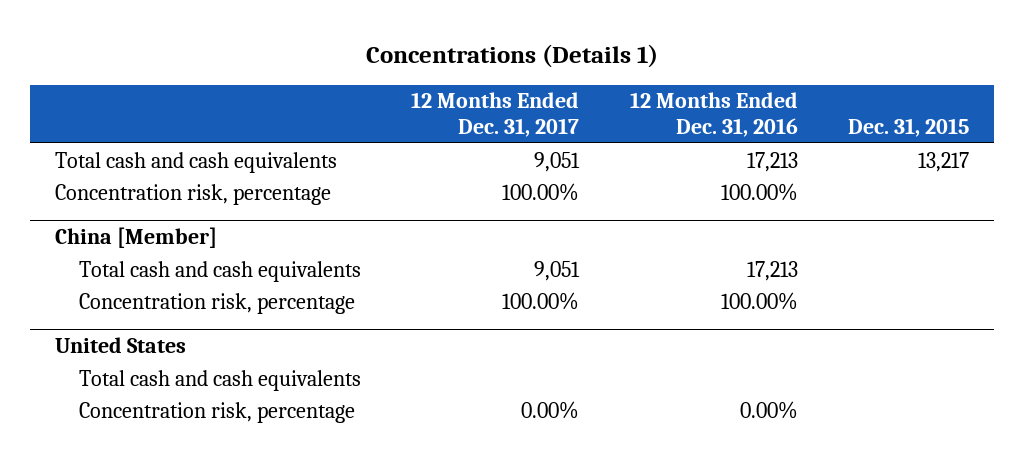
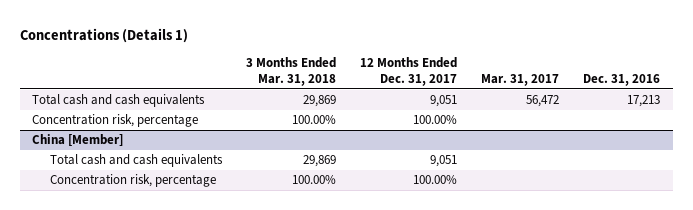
[629,92,798,137] 12 Months Ended Dec. 31, 2016 -> none
[848,117,970,137] Dec. 31, 2015 -> none
none -> [245,57,336,86] 3 Months Ended Mar. 31, 2018
none -> [481,73,560,86] Mar. 31, 2017
none -> [583,73,661,86] Dec. 31, 2016
[55,337,187,354] United States -> none
[78,369,361,391] Total cash and cash equivalents -> none
[78,401,355,423] Concentration risk, percentage -> none

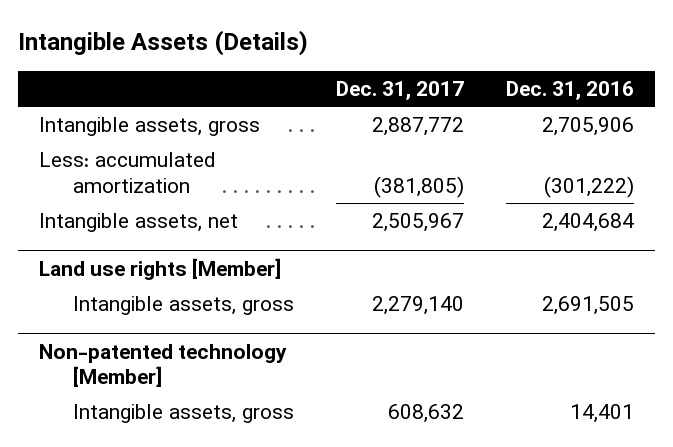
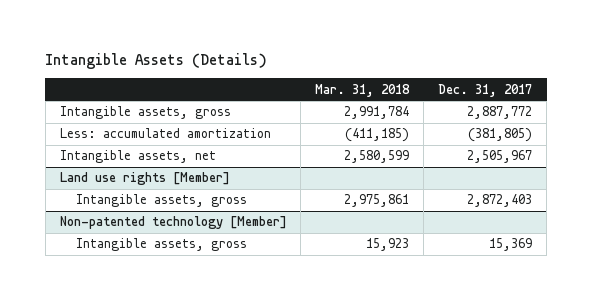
[506,81,635,101] Dec. 31, 2016 -> none
none -> [315,83,411,97] Mar. 31, 2018
[371,295,464,315] 2,279,140 -> [467,194,533,208] 2,872,403
[387,403,464,423] 608,632 -> [489,238,533,252] 15,369

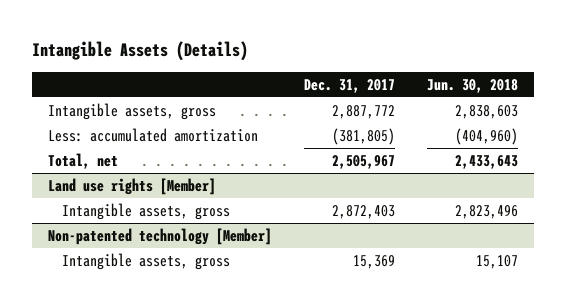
[315,83,411,97] Mar. 31, 2018 -> none
none -> [426,78,518,93] Jun. 30, 2018
[59,150,216,164] Intangible assets, net -> [47,152,118,169] Total, net

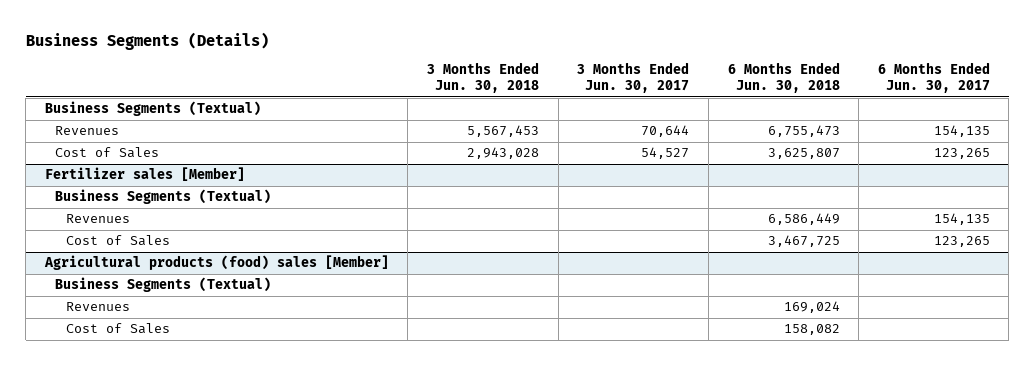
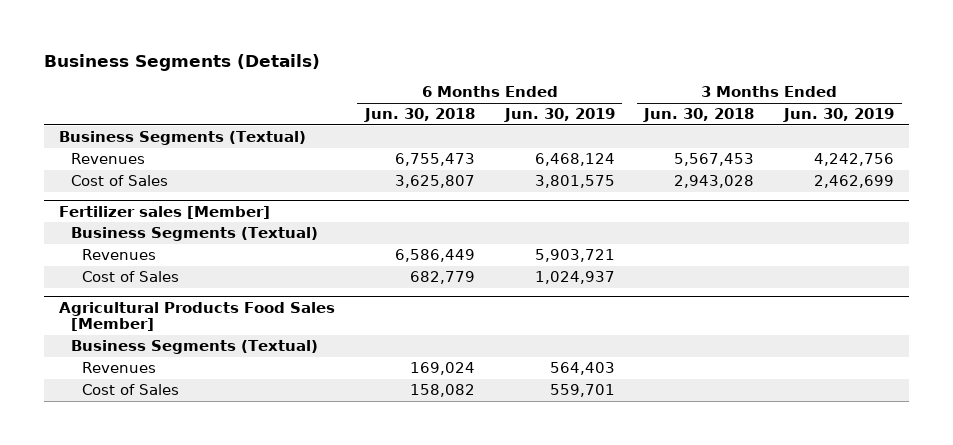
[577,61,690,94] 3 Months Ended Jun. 30, 2017 -> none
[877,61,990,94] 6 Months Ended Jun. 30, 2017 -> none
none -> [503,108,615,123] Jun. 30, 2019
none -> [783,108,895,123] Jun. 30, 2019
[767,235,840,248] 3,467,725 -> [409,271,475,285] 682,779
[43,255,389,271] Agricultural products (food) sales [Member] -> [59,301,336,332] Agricultural Products Food Sales [Member]

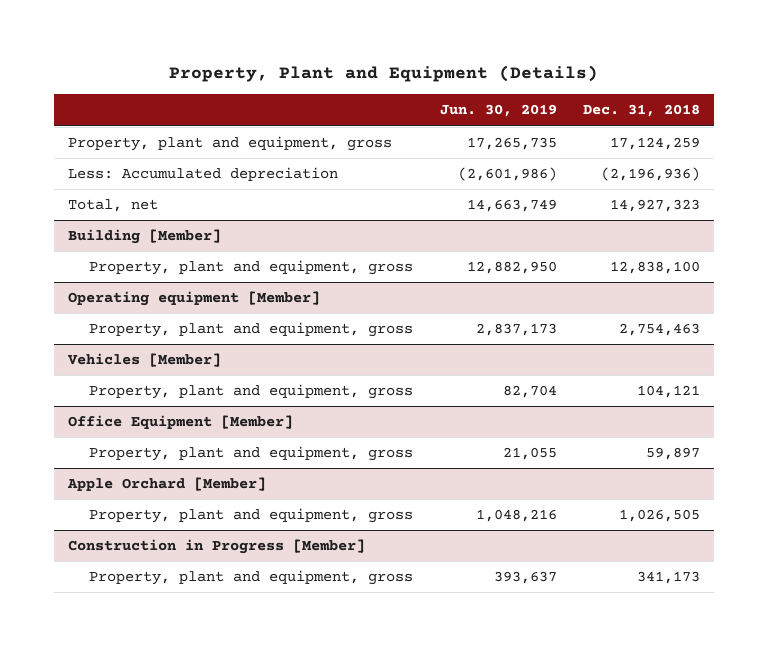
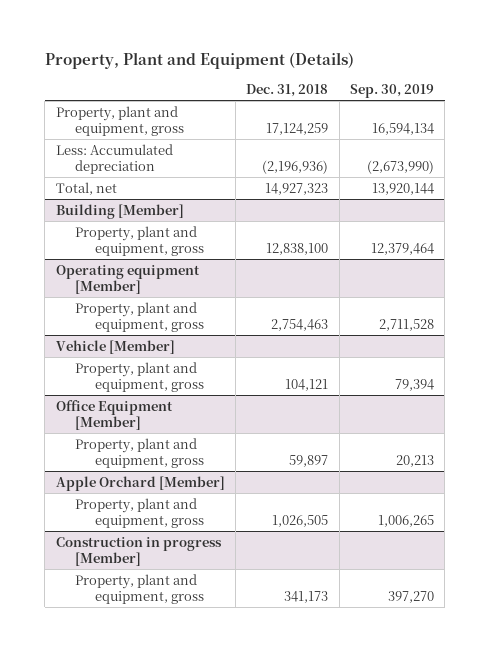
[439,104,557,118] Jun. 30, 2019 -> none
none -> [349,84,434,99] Sep. 30, 2019
[66,353,221,368] Vehicles [Member] -> [55,339,175,354] Vehicle [Member]
[67,539,365,555] Construction in Progress [Member] -> [55,536,222,566] Construction in progress [Member]

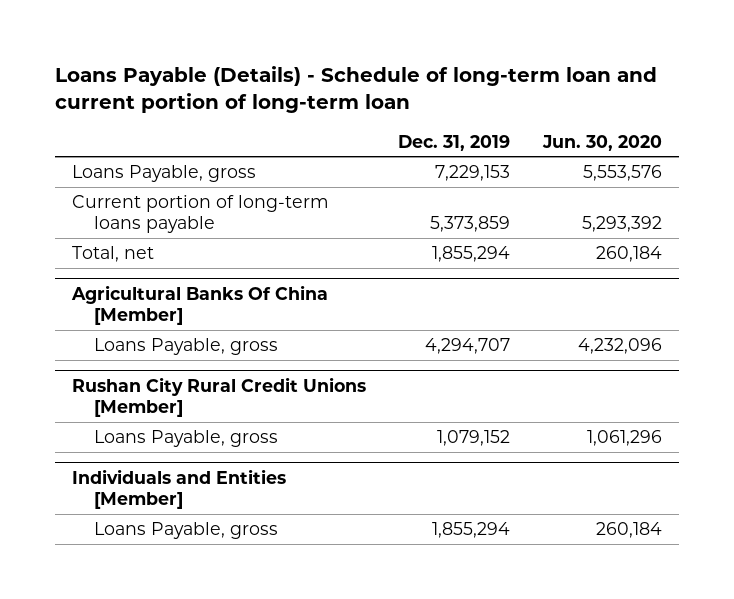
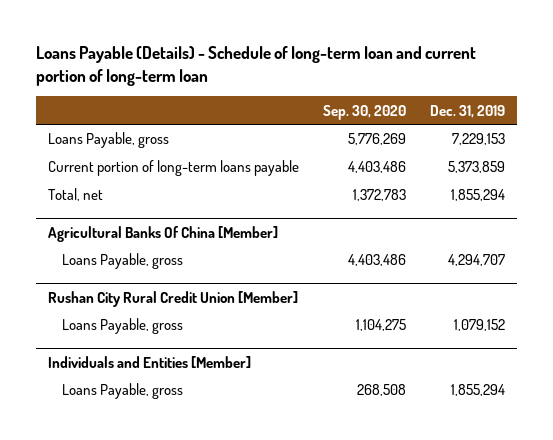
[542,134,663,151] Jun. 30, 2020 -> none
none -> [323,104,407,120] Sep. 30, 2020
[71,376,366,417] Rushan City Rural Credit Unions [Member] -> [47,290,298,307] Rushan City Rural Credit Union [Member]

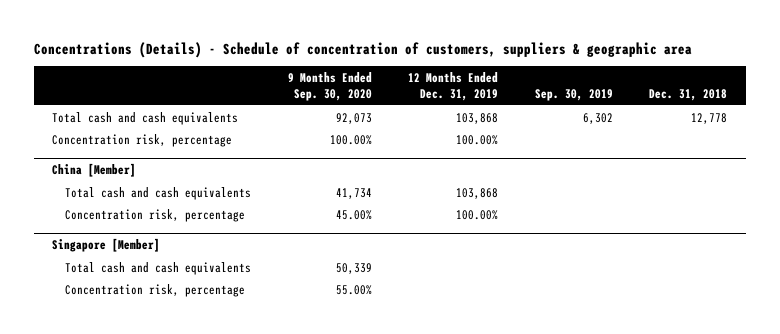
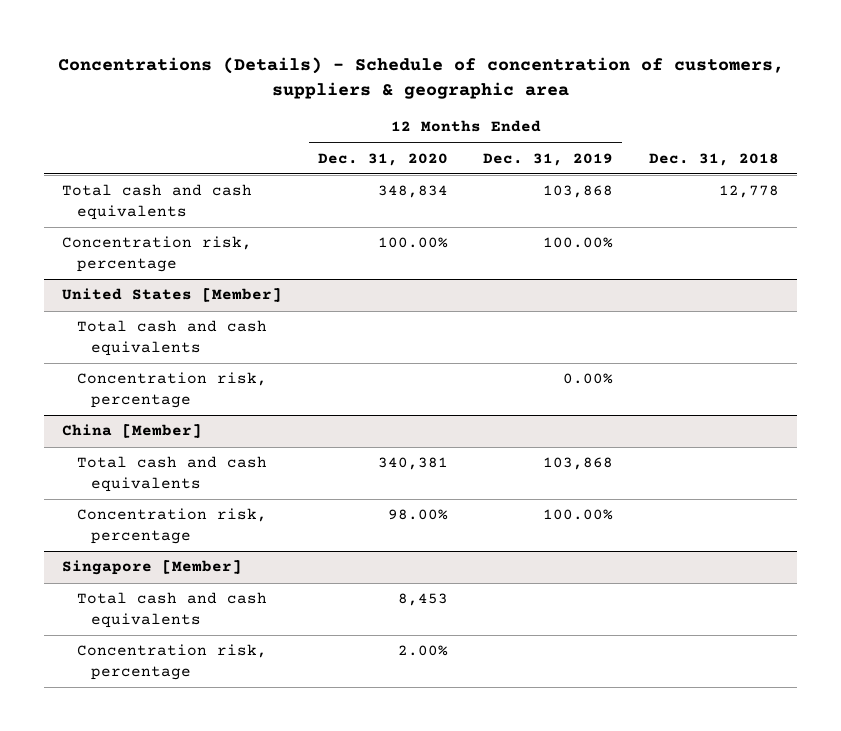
[287,71,372,101] 9 Months Ended Sep. 30, 2020 -> none
[534,88,613,101] Sep. 30, 2019 -> none
none -> [317,152,448,166] Dec. 31, 2020
none -> [62,288,283,303] United States [Member]
none -> [76,320,267,357] Total cash and cash equivalents
none -> [76,372,267,409] Concentration risk, percentage

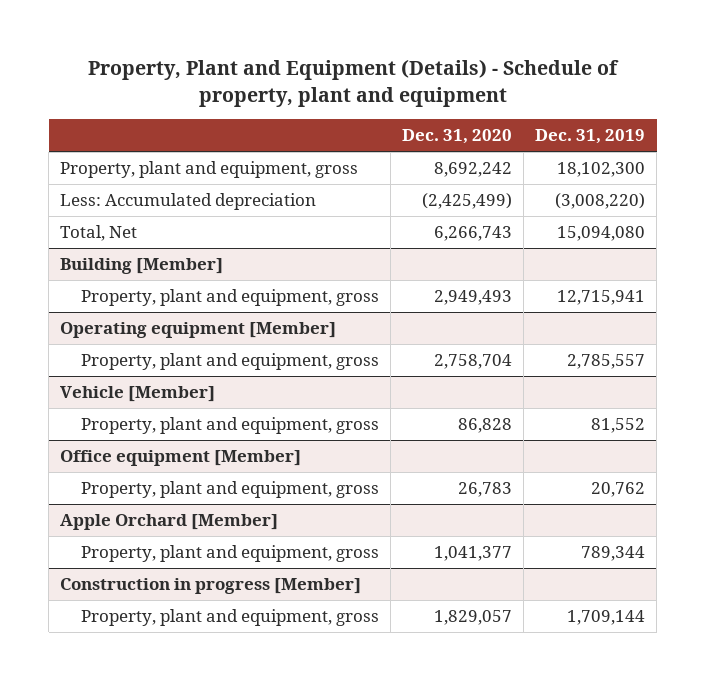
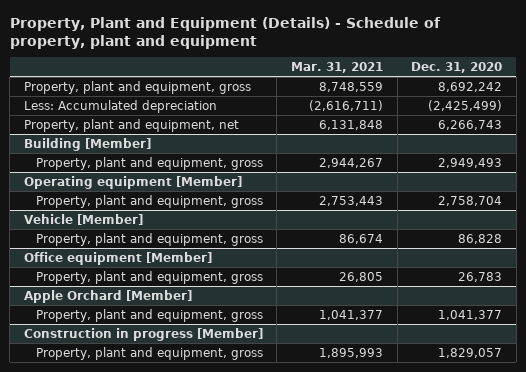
[534,129,645,145] Dec. 31, 2019 -> none
none -> [291,61,384,73] Mar. 31, 2021
[60,225,138,242] Total, Net -> [23,118,239,132] Property, plant and equipment, net

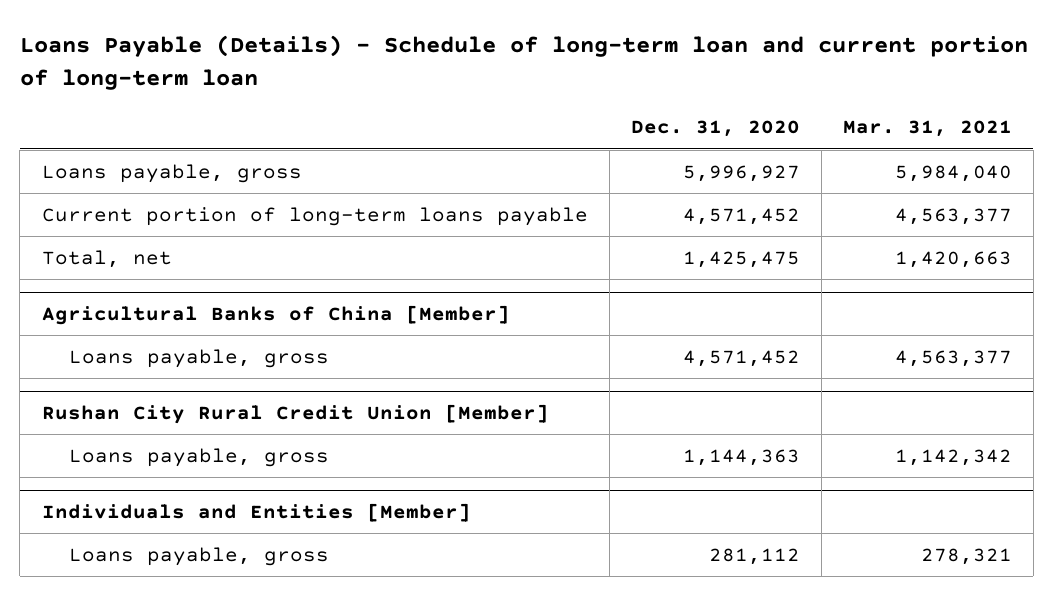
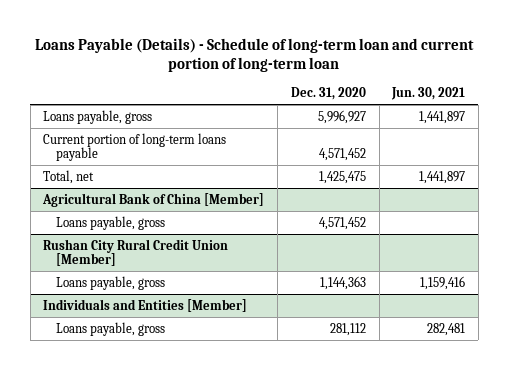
[842,120,1012,138] Mar. 31, 2021 -> none
none -> [391,87,466,101] Jun. 30, 2021
[41,305,510,326] Agricultural Banks of China [Member] -> [42,192,265,207] Agricultural Bank of China [Member]

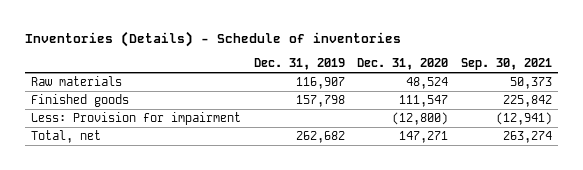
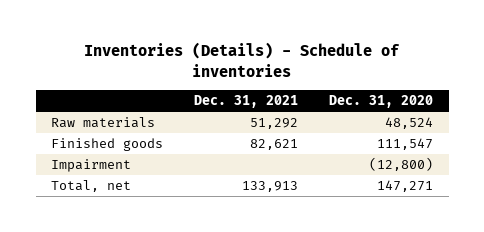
[253,58,345,71] Dec. 31, 2019 -> none
[460,58,552,71] Sep. 30, 2021 -> none
none -> [194,95,299,109] Dec. 31, 2021
[31,112,242,126] Less: Provision for impairment -> [51,159,132,173] Impairment

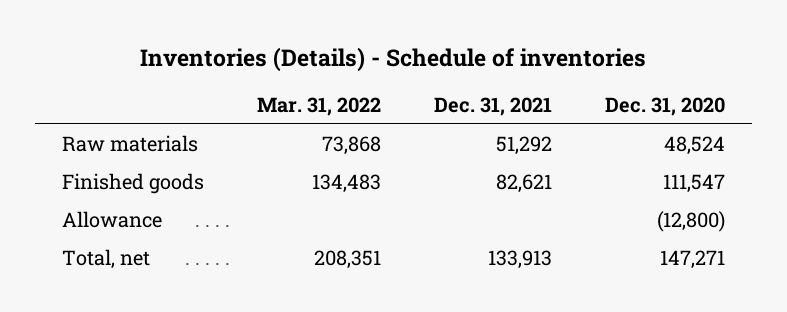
none -> [256,96,381,116] Mar. 31, 2022
[51,159,132,173] Impairment -> [61,211,162,229] Allowance

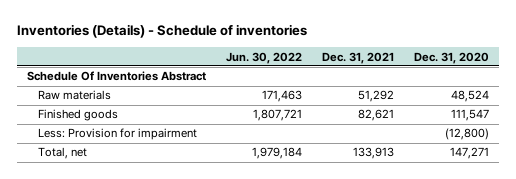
[256,96,381,116] Mar. 31, 2022 -> none
none -> [225,51,302,64] Jun. 30, 2022
none -> [27,71,207,82] Schedule Of Inventories Abstract
[61,211,162,229] Allowance -> [37,128,197,141] Less: Provision for impairment

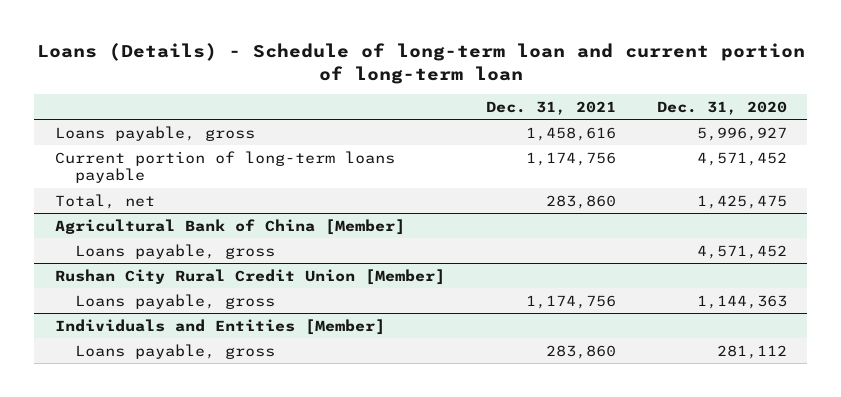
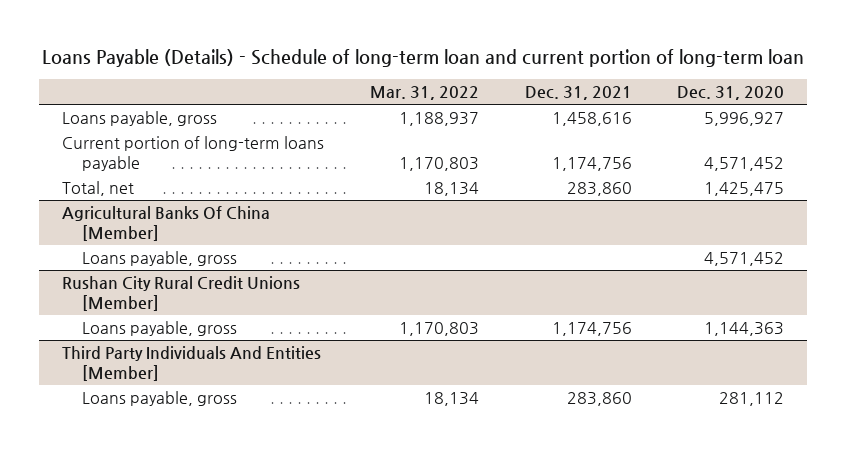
[36,42,805,84] Loans (Details) - Schedule of long-term loan and current portion of long-term loan -> [42,49,805,68] Loans Payable (Details) - Schedule of long-term loan and current portion of long-term loan
none -> [369,86,479,101] Mar. 31, 2022
[54,218,405,235] Agricultural Bank of China [Member] -> [61,206,270,241] Agricultural Banks Of China [Member]
[54,268,445,285] Rushan City Rural Credit Union [Member] -> [61,276,300,311] Rushan City Rural Credit Unions [Member]
[54,318,385,335] Individuals and Entities [Member] -> [61,346,321,381] Third Party Individuals And Entities [Member]

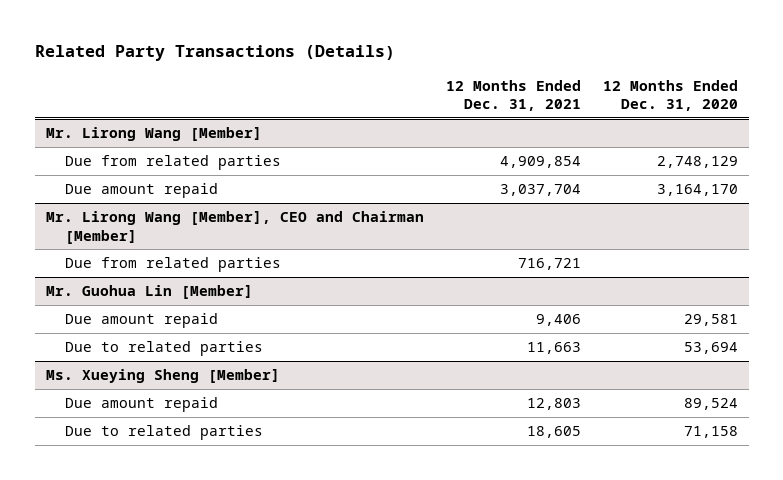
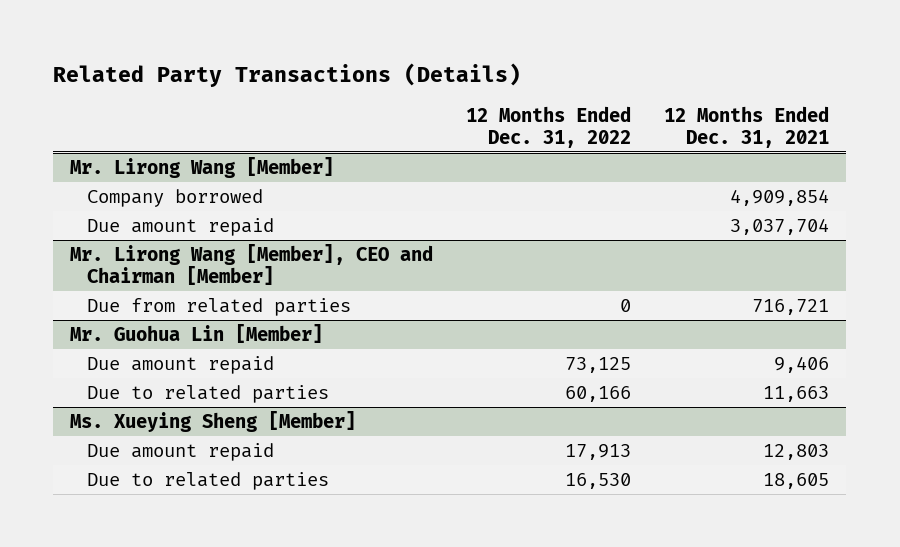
[602,79,738,112] 12 Months Ended Dec. 31, 2020 -> none
none -> [466,105,632,148] 12 Months Ended Dec. 31, 2022
[65,154,282,170] Due from related parties -> [86,189,263,208] Company borrowed

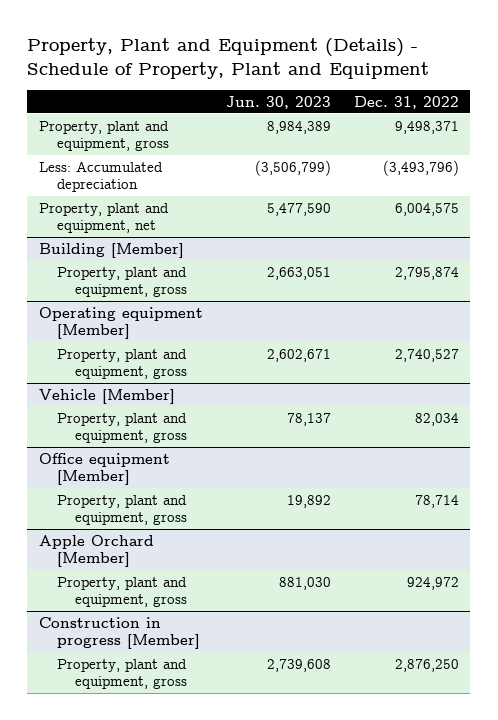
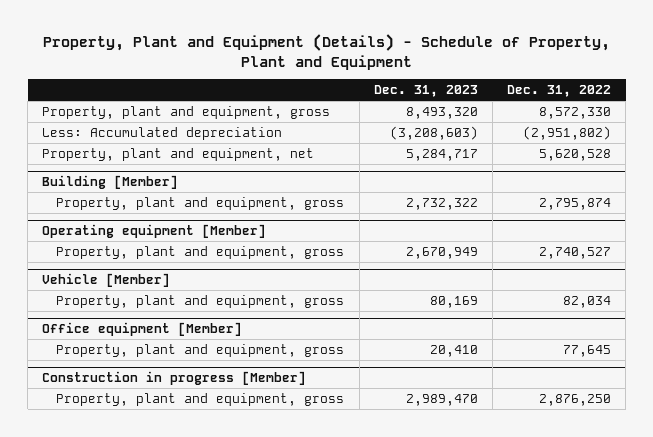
[225,95,331,109] Jun. 30, 2023 -> none
none -> [373,85,478,98] Dec. 31, 2023
[394,120,459,134] 9,498,371 -> [539,106,612,119] 8,572,330
[382,159,459,176] (3,493,796) -> [523,125,612,140] (2,951,802)
[394,202,459,216] 6,004,575 -> [539,148,612,161] 5,620,528
[38,534,154,568] Apple Orchard [Member] -> none
[57,576,188,608] Property, plant and equipment, gross -> none
[414,494,459,508] 78,714 -> [563,344,612,357] 77,645

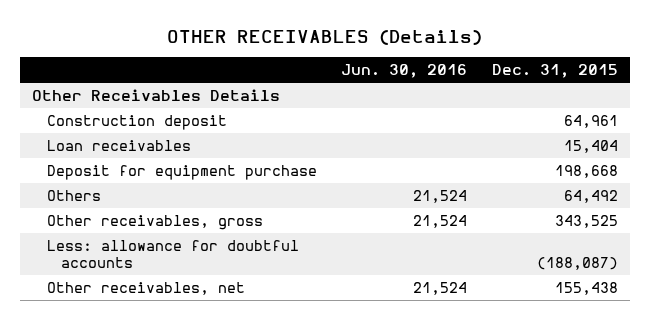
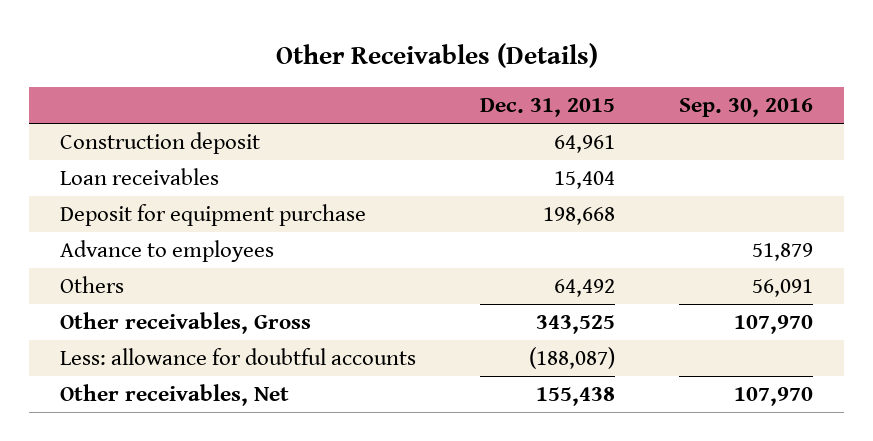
[166,29,482,45] OTHER RECEIVABLES (Details) -> [275,43,598,69] Other Receivables (Details)
[341,64,468,79] Jun. 30, 2016 -> none
none -> [678,98,813,118] Sep. 30, 2016
[32,88,281,101] Other Receivables Details -> none
none -> [60,240,275,263] Advance to employees
[46,214,263,230] Other receivables, gross -> [60,312,312,335] Other receivables, Gross
[46,281,245,295] Other receivables, net -> [60,384,290,407] Other receivables, Net

